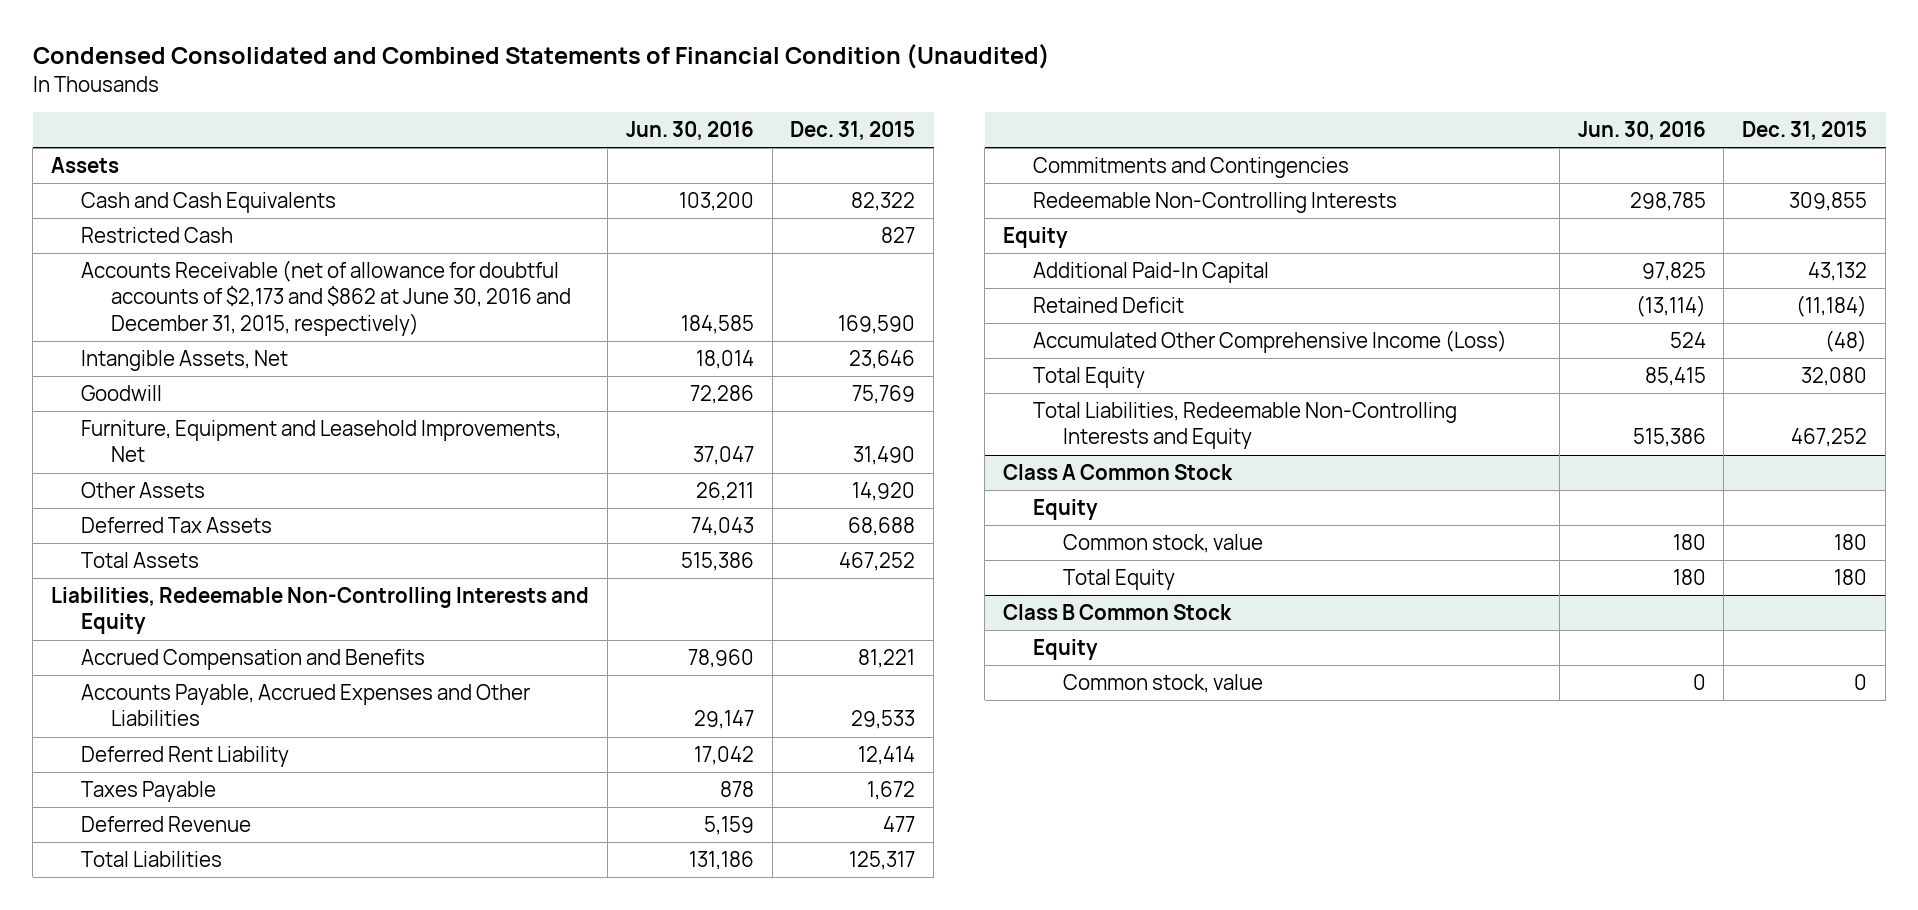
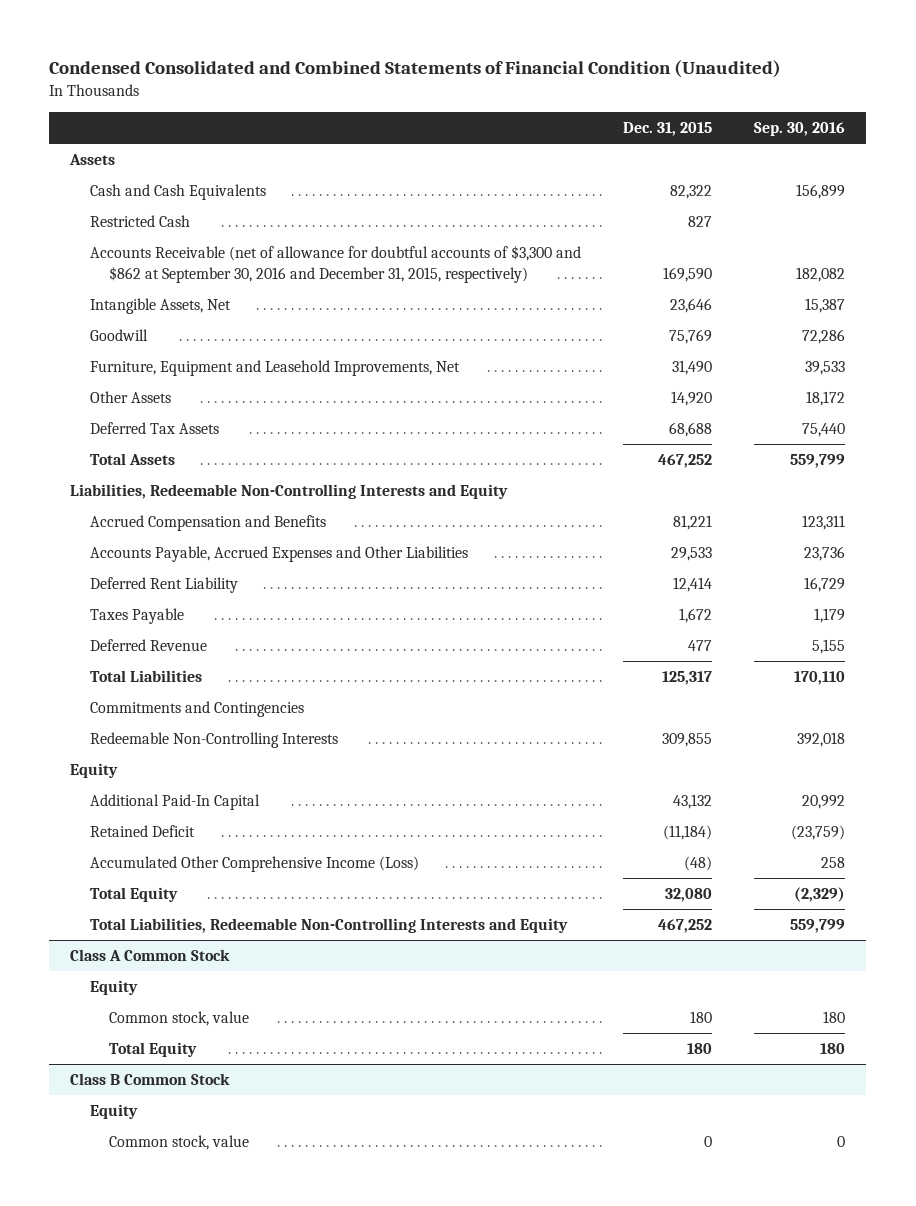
[625,120,754,140] Jun. 30, 2016 -> none
none -> [754,122,846,137] Sep. 30, 2016
[81,260,572,336] Accounts Receivable (net of allowance for doubtful accounts of $2,173 and $862 at June 30, 2016 and December 31, 2015, respectively) -> [89,245,581,284] Accounts Receivable (net of allowance for doubtful accounts of $3,300 and $862 at September 30, 2016 and December 31, 2015, respectively)

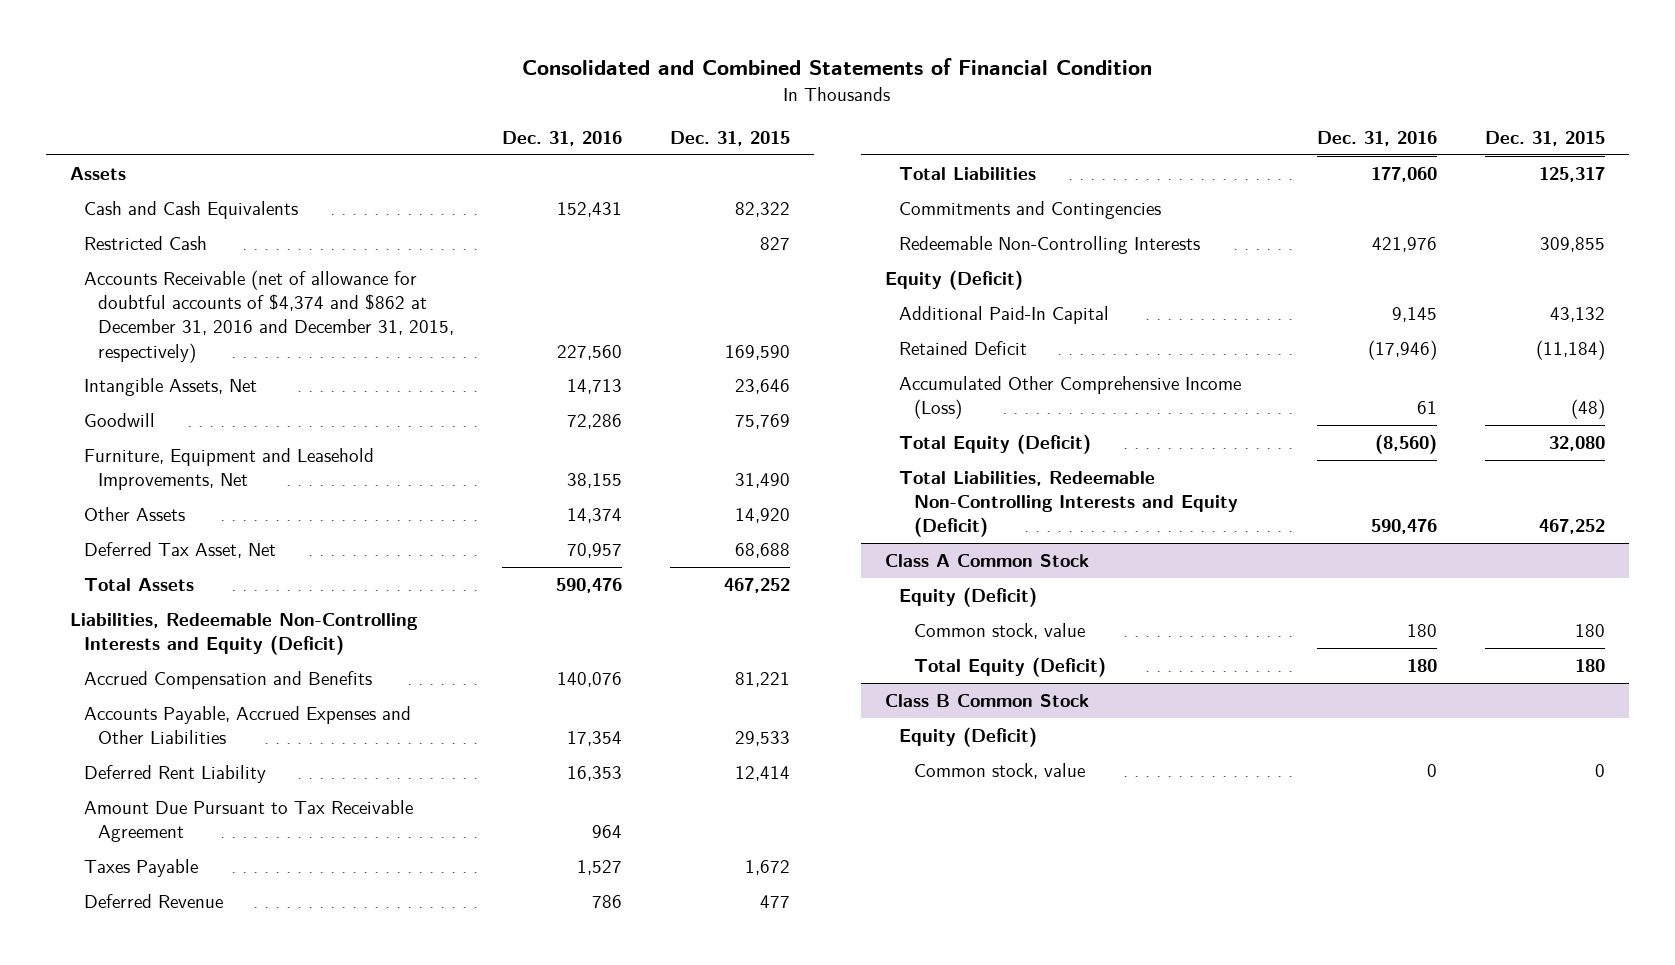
[49,60,782,79] Condensed Consolidated and Combined Statements of Financial Condition (Unaudited) -> [522,58,1153,76] Consolidated and Combined Statements of Financial Condition
[754,122,846,137] Sep. 30, 2016 -> none
none -> [501,131,622,147] Dec. 31, 2016
[89,245,581,284] Accounts Receivable (net of allowance for doubtful accounts of $3,300 and $862 at September 30, 2016 and December 31, 2015, respectively) -> [83,270,454,363] Accounts Receivable (net of allowance for doubtful accounts of $4,374 and $862 at December 31, 2016 and December 31, 2015, respectively)
[89,422,219,435] Deferred Tax Assets -> [83,542,276,559] Deferred Tax Asset, Net
[70,484,509,500] Liabilities, Redeemable Non-Controlling Interests and Equity -> [69,613,418,656] Liabilities, Redeemable Non-Controlling Interests and Equity (Deficit)
none -> [83,800,413,843] Amount Due Pursuant to Tax Receivable Agreement
[70,763,119,779] Equity -> [885,270,1024,291] Equity (Deficit)
[89,887,178,903] Total Equity -> [899,434,1092,455] Total Equity (Deficit)
[89,918,568,934] Total Liabilities, Redeemable Non-Controlling Interests and Equity -> [899,471,1238,538] Total Liabilities, Redeemable Non-Controlling Interests and Equity (Deficit)
[89,980,138,996] Equity -> [899,587,1038,608] Equity (Deficit)
[109,1042,198,1058] Total Equity -> [913,657,1106,678] Total Equity (Deficit)
[89,1104,138,1120] Equity -> [899,727,1038,748] Equity (Deficit)

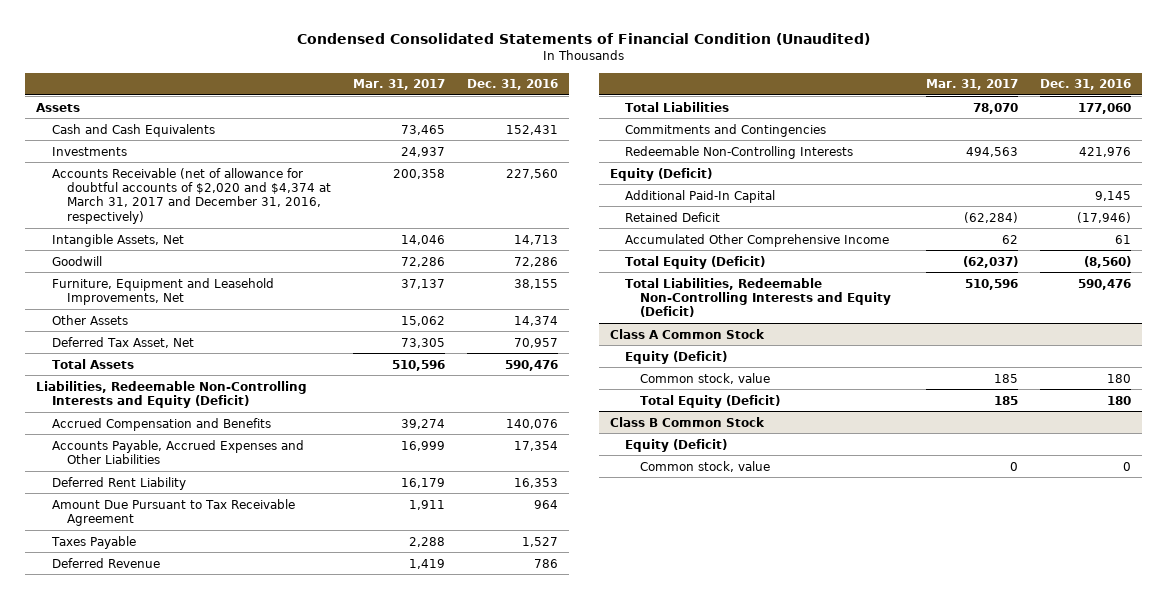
[522,58,1153,76] Consolidated and Combined Statements of Financial Condition -> [296,33,870,46] Condensed Consolidated Statements of Financial Condition (Unaudited)
[669,131,790,147] Dec. 31, 2015 -> none
none -> [352,79,445,91] Mar. 31, 2017
[83,236,207,251] Restricted Cash -> none
none -> [51,146,127,156] Investments
[83,270,454,363] Accounts Receivable (net of allowance for doubtful accounts of $4,374 and $862 at December 31, 2016 and December 31, 2015, respectively) -> [51,167,331,224] Accounts Receivable (net of allowance for doubtful accounts of $2,020 and $4,374 at March 31, 2017 and December 31, 2016, respectively)
[899,376,1242,420] Accumulated Other Comprehensive Income (Loss) -> [625,233,890,247] Accumulated Other Comprehensive Income

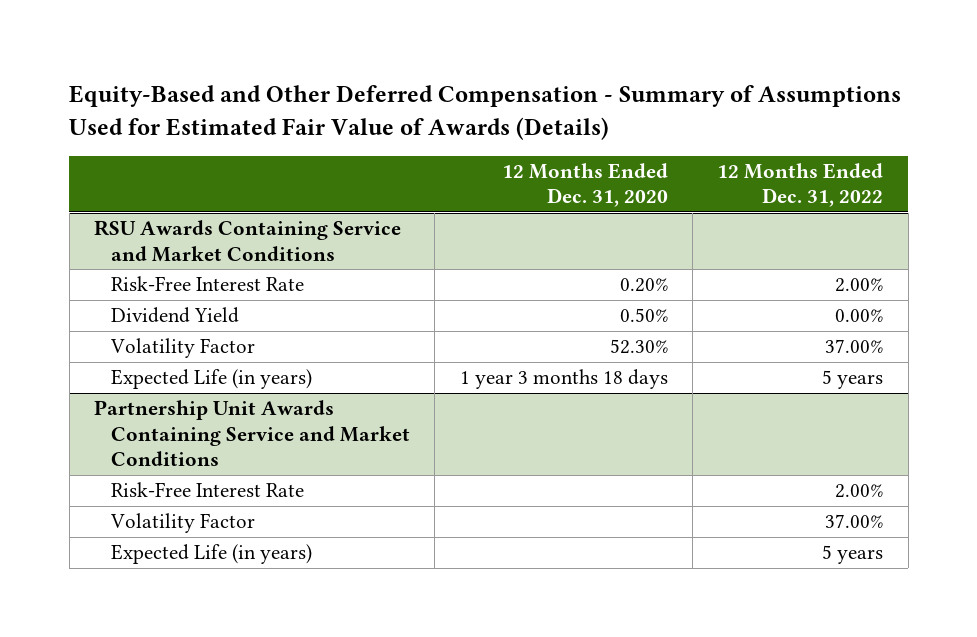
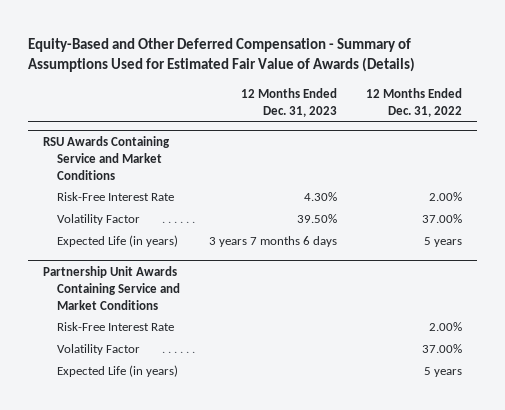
[501,162,668,208] 12 Months Ended Dec. 31, 2020 -> none
none -> [241,87,338,117] 12 Months Ended Dec. 31, 2023
[110,307,239,324] Dividend Yield -> none

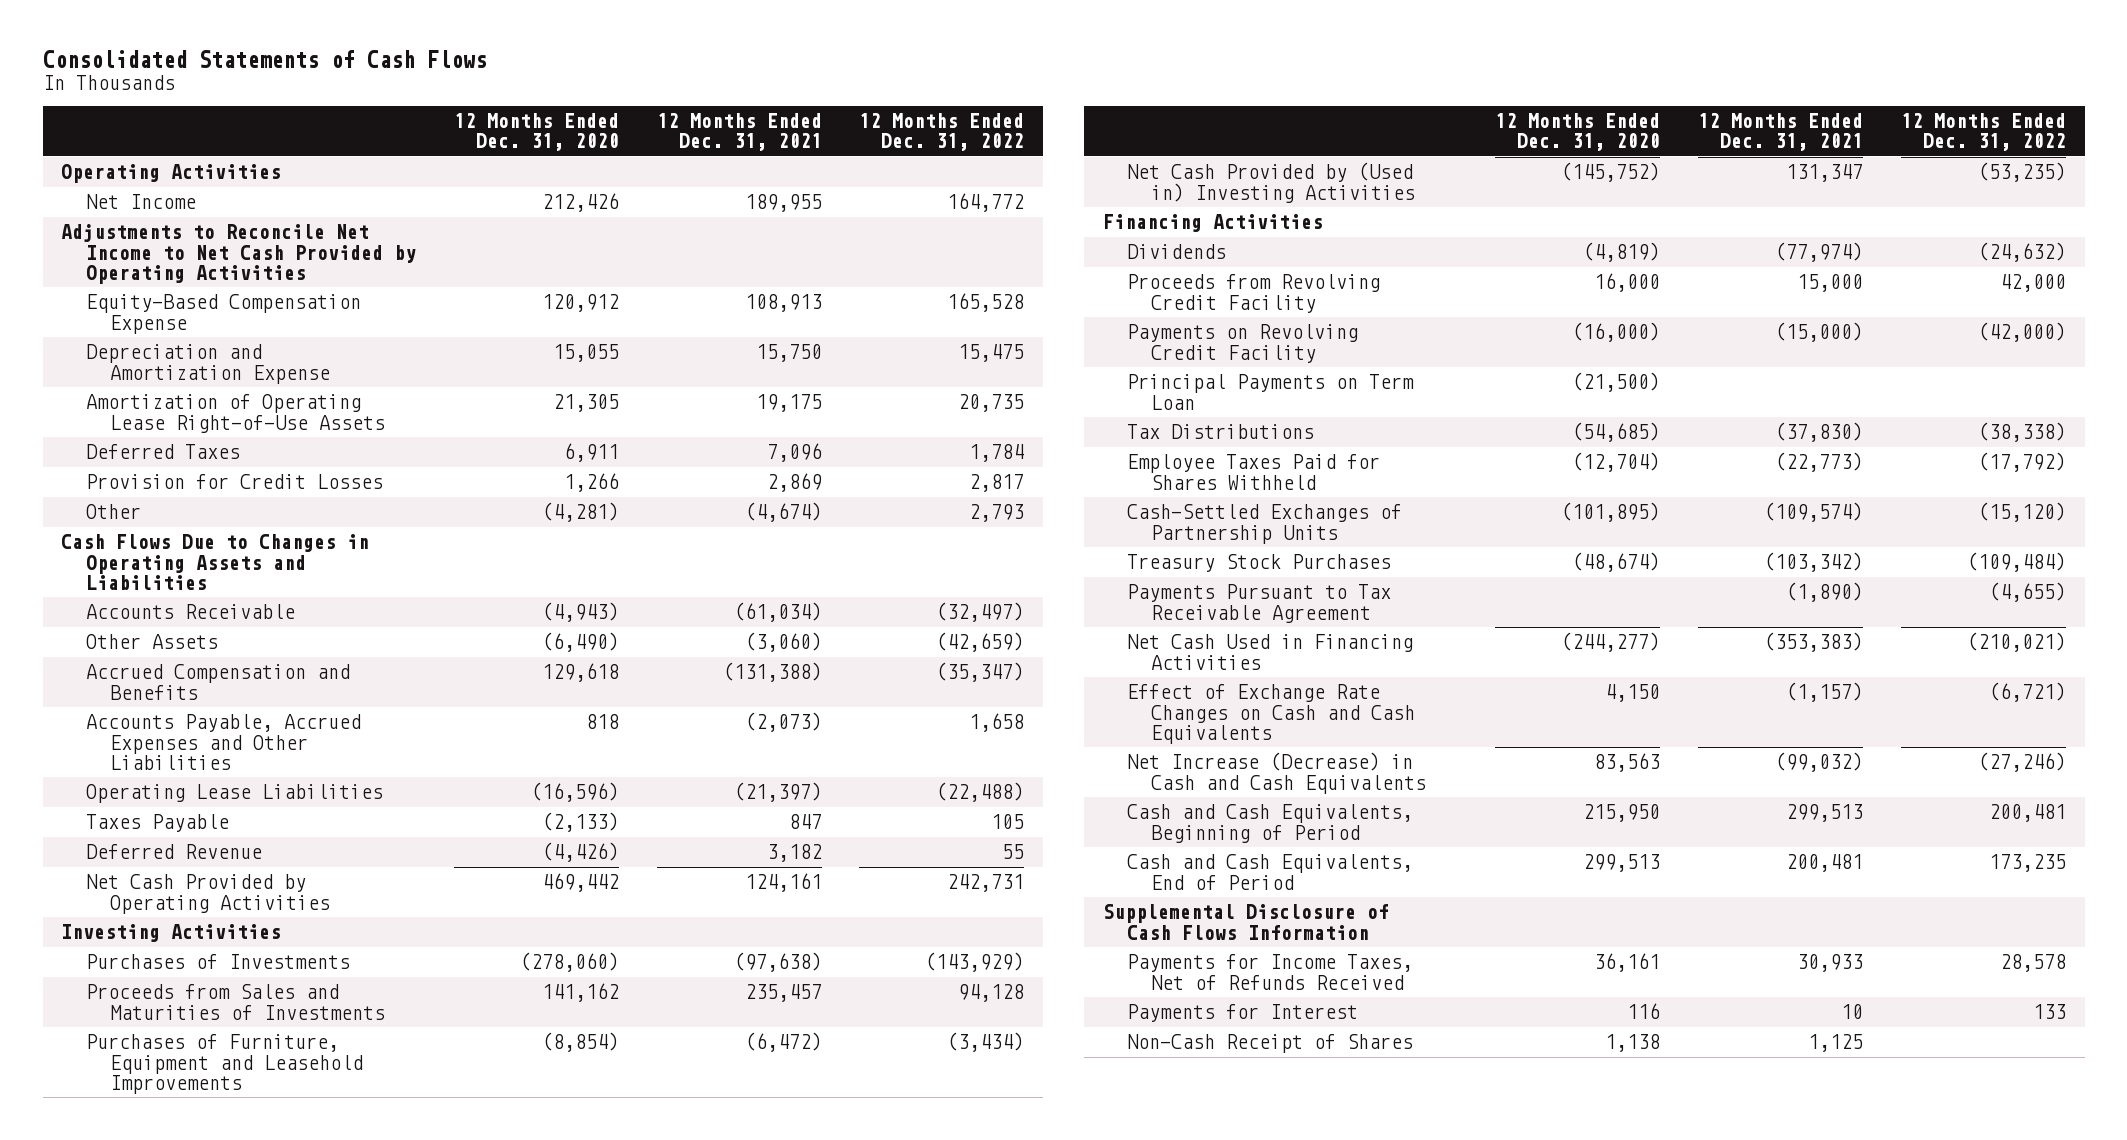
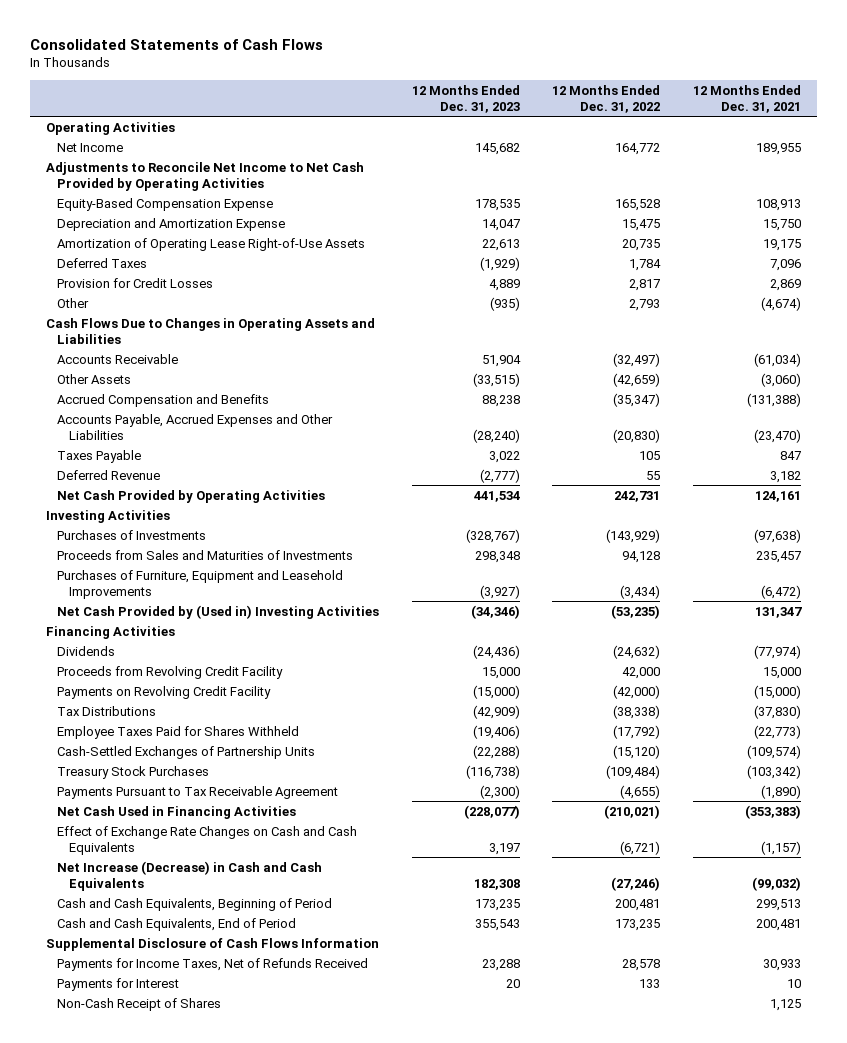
[453,113,619,152] 12 Months Ended Dec. 31, 2020 -> none
none -> [411,84,520,113] 12 Months Ended Dec. 31, 2023
[85,784,383,804] Operating Lease Liabilities -> none
[744,712,822,733] (2,073) -> [753,428,801,443] (23,470)
[969,713,1025,733] 1,658 -> [613,428,661,443] (20,830)
[1127,374,1415,410] Principal Payments on Term Loan -> none

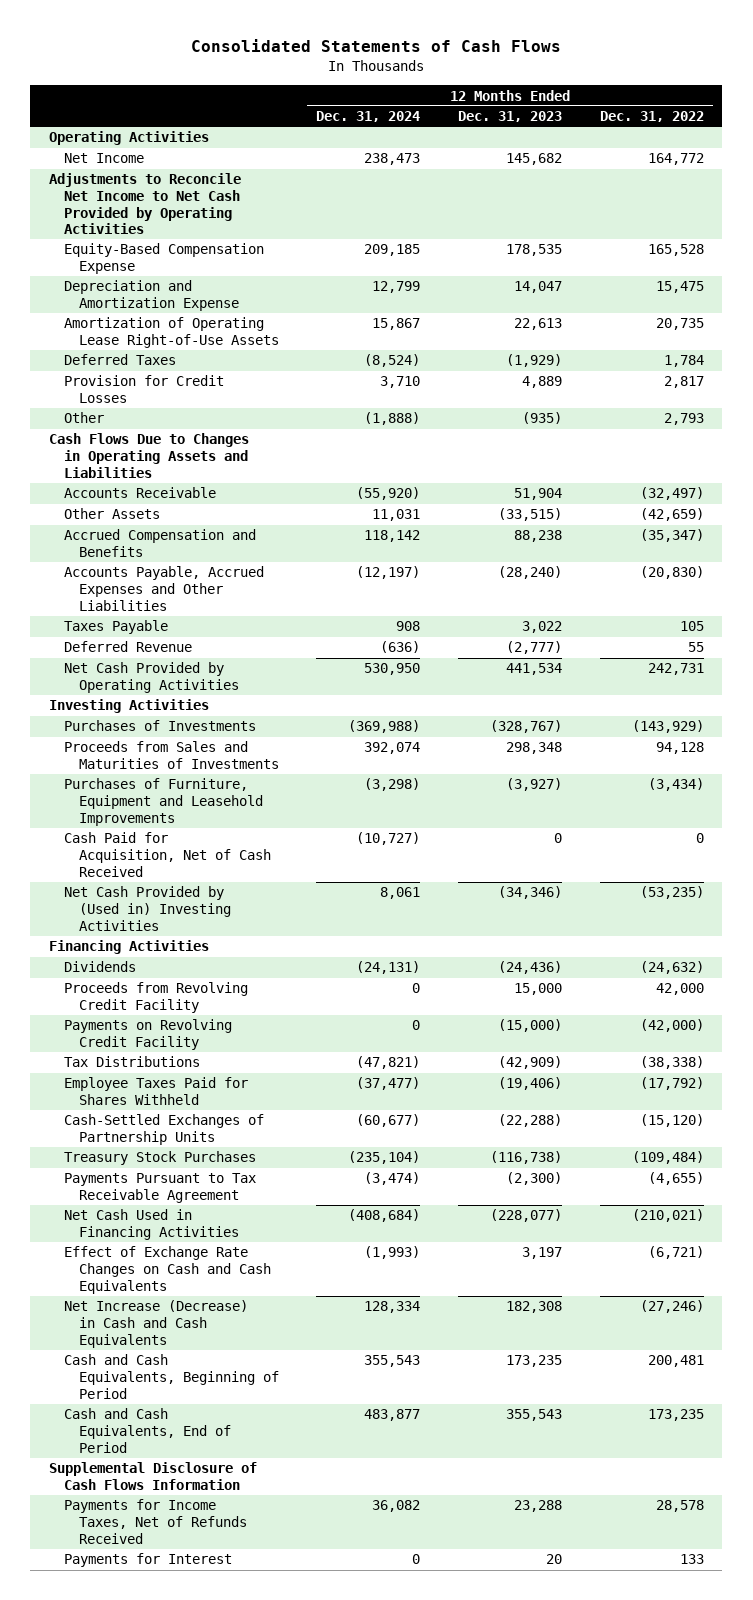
[692,84,801,113] 12 Months Ended Dec. 31, 2021 -> none
none -> [316,111,421,123] Dec. 31, 2024
none -> [63,832,271,877] Cash Paid for Acquisition, Net of Cash Received
[57,997,222,1011] Non-Cash Receipt of Shares -> none

